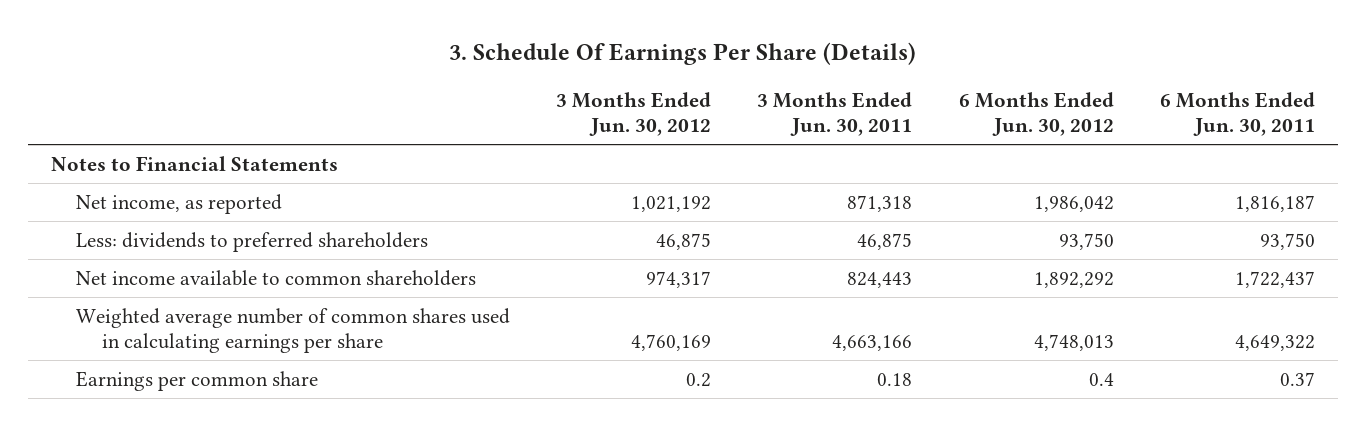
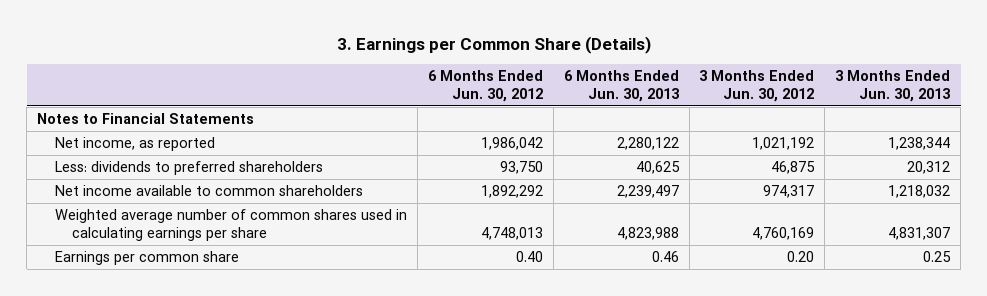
[448,42,916,66] 3. Schedule Of Earnings Per Share (Details) -> [336,35,651,54] 3. Earnings per Common Share (Details)
[757,91,913,137] 3 Months Ended Jun. 30, 2011 -> none
[1159,91,1315,137] 6 Months Ended Jun. 30, 2011 -> none
none -> [563,70,679,103] 6 Months Ended Jun. 30, 2013
none -> [835,70,951,103] 3 Months Ended Jun. 30, 2013
[686,372,712,387] 0.2 -> [787,251,815,263] 0.20
[1088,372,1114,386] 0.4 -> [515,251,543,263] 0.40

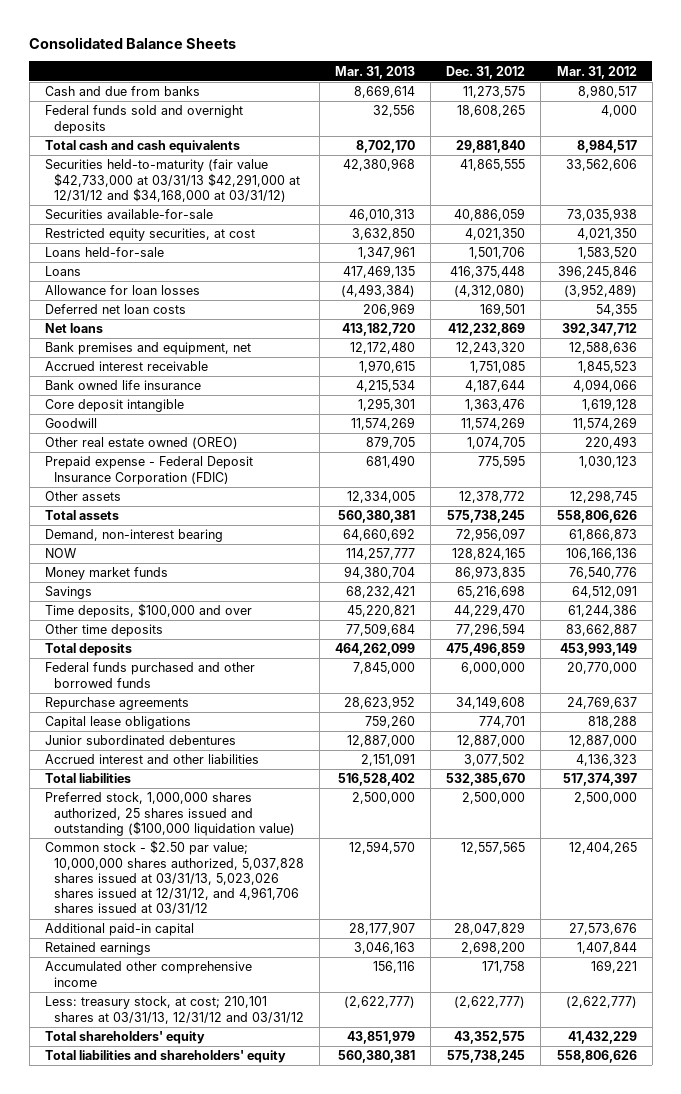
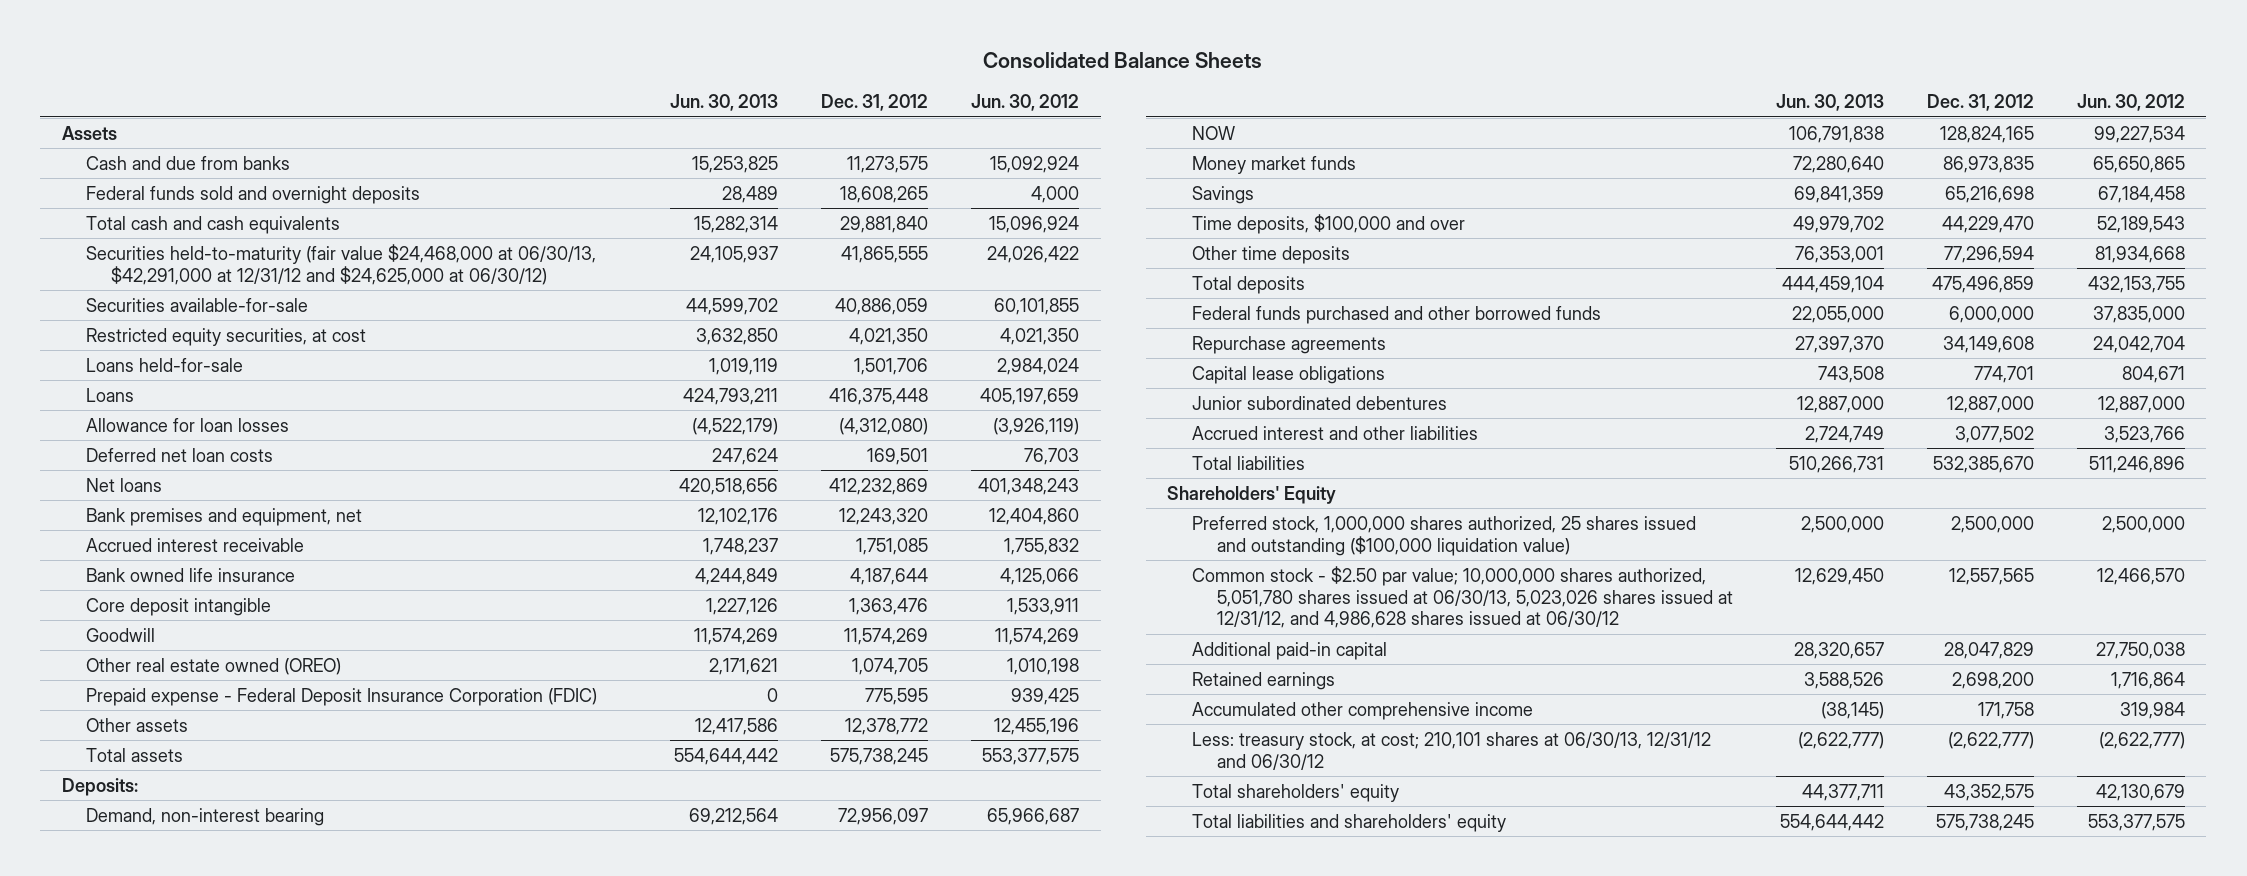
[334,65,415,79] Mar. 31, 2013 -> none
[556,65,637,79] Mar. 31, 2012 -> none
none -> [670,94,779,112] Jun. 30, 2013
none -> [971,94,1080,112] Jun. 30, 2012
none -> [61,125,117,140] Assets
[44,159,300,202] Securities held-to-maturity (fair value $42,733,000 at 03/31/13 $42,291,000 at 12/31/12 and $34,168,000 at 03/31/12) -> [86,243,597,285] Securities held-to-maturity (fair value $24,468,000 at 06/30/13, $42,291,000 at 12/31/12 and $24,625,000 at 06/30/12)
none -> [61,777,138,796] Deposits:
none -> [1167,485,1337,504] Shareholders' Equity
[44,840,304,915] Common stock - $2.50 par value; 10,000,000 shares authorized, 5,037,828 shares issued at 03/31/13, 5,023,026 shares issued at 12/31/12, and 4,961,706 shares issued at 03/31/12 -> [1192,565,1734,629] Common stock - $2.50 par value; 10,000,000 shares authorized, 5,051,780 shares issued at 06/30/13, 5,023,026 shares issued at 12/31/12, and 4,986,628 shares issued at 06/30/12
[44,996,304,1024] Less: treasury stock, at cost; 210,101 shares at 03/31/13, 12/31/12 and 03/31/12 -> [1192,731,1712,770] Less: treasury stock, at cost; 210,101 shares at 06/30/13, 12/31/12 and 06/30/12

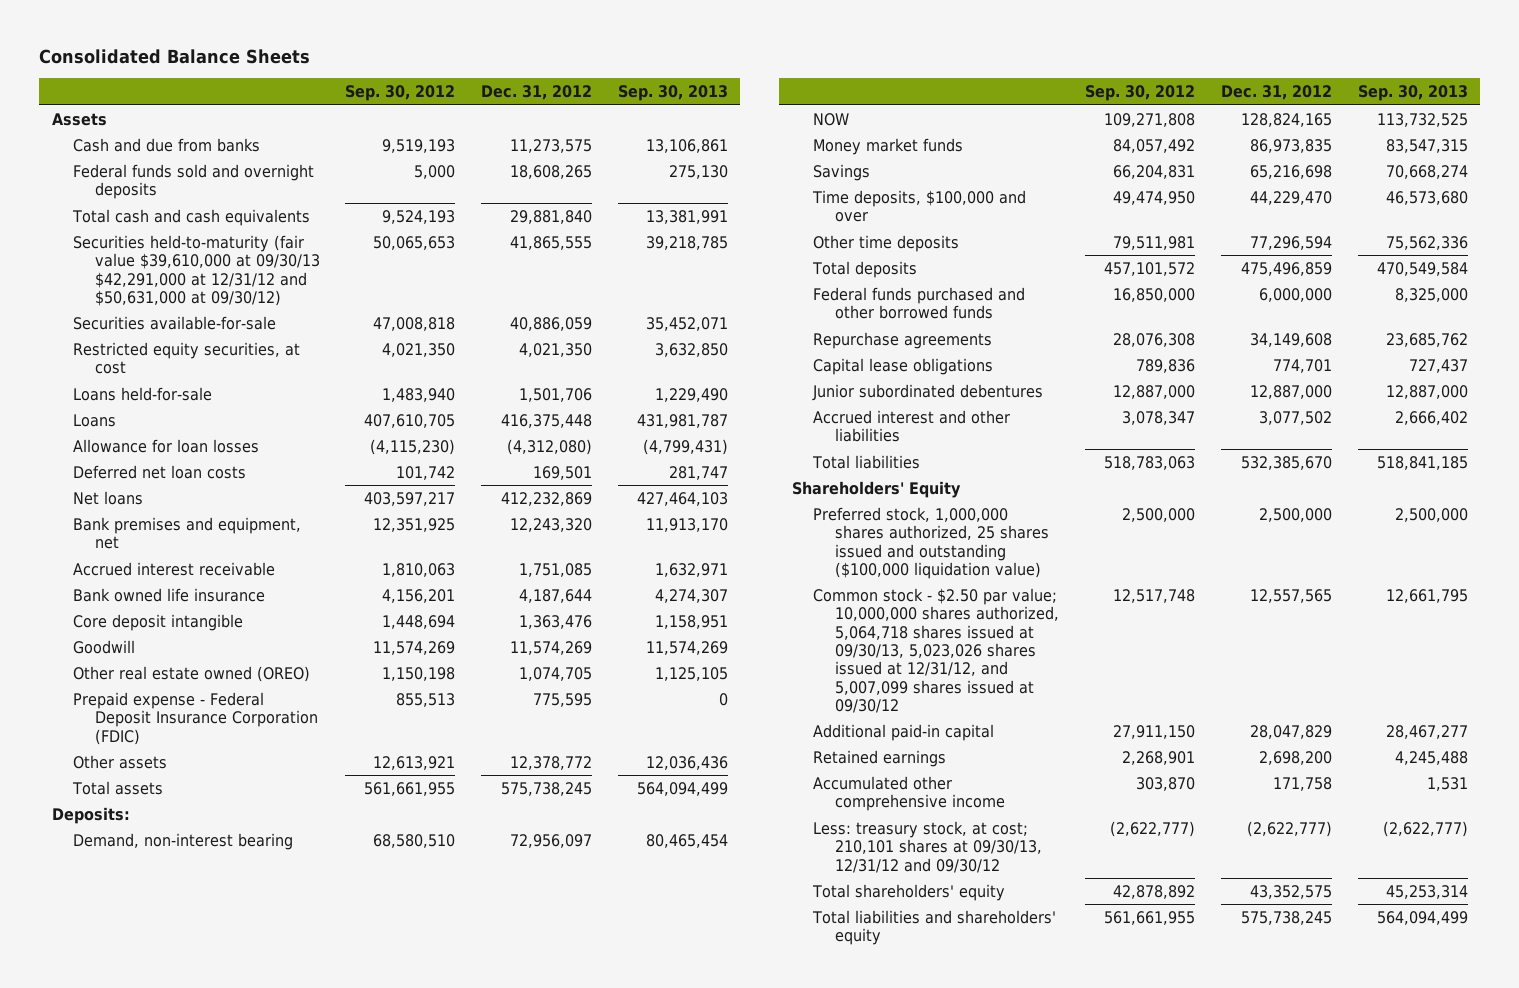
[670,94,779,112] Jun. 30, 2013 -> none
[971,94,1080,112] Jun. 30, 2012 -> none
none -> [345,85,456,102] Sep. 30, 2012
none -> [617,85,728,102] Sep. 30, 2013
[86,243,597,285] Securities held-to-maturity (fair value $24,468,000 at 06/30/13, $42,291,000 at 12/31/12 and $24,625,000 at 06/30/12) -> [73,234,320,306] Securities held-to-maturity (fair value $39,610,000 at 09/30/13 $42,291,000 at 12/31/12 and $50,631,000 at 09/30/12)
[1192,565,1734,629] Common stock - $2.50 par value; 10,000,000 shares authorized, 5,051,780 shares issued at 06/30/13, 5,023,026 shares issued at 12/31/12, and 4,986,628 shares issued at 06/30/12 -> [813,587,1059,713] Common stock - $2.50 par value; 10,000,000 shares authorized, 5,064,718 shares issued at 09/30/13, 5,023,026 shares issued at 12/31/12, and 5,007,099 shares issued at 09/30/12
[1192,731,1712,770] Less: treasury stock, at cost; 210,101 shares at 06/30/13, 12/31/12 and 06/30/12 -> [813,820,1042,873] Less: treasury stock, at cost; 210,101 shares at 09/30/13, 12/31/12 and 09/30/12

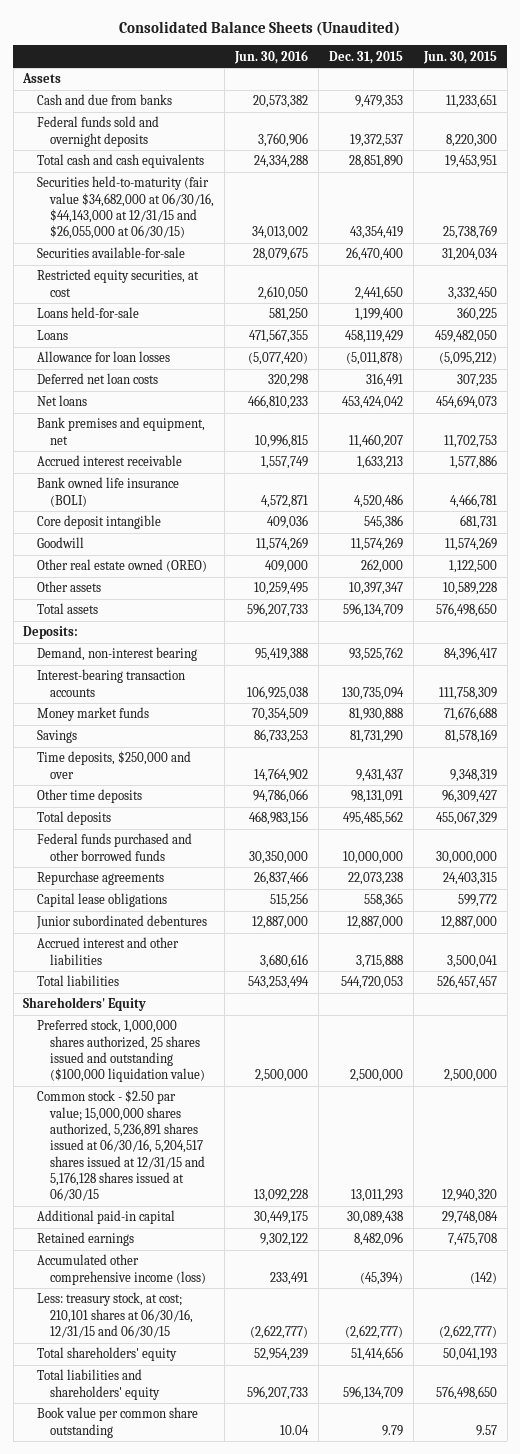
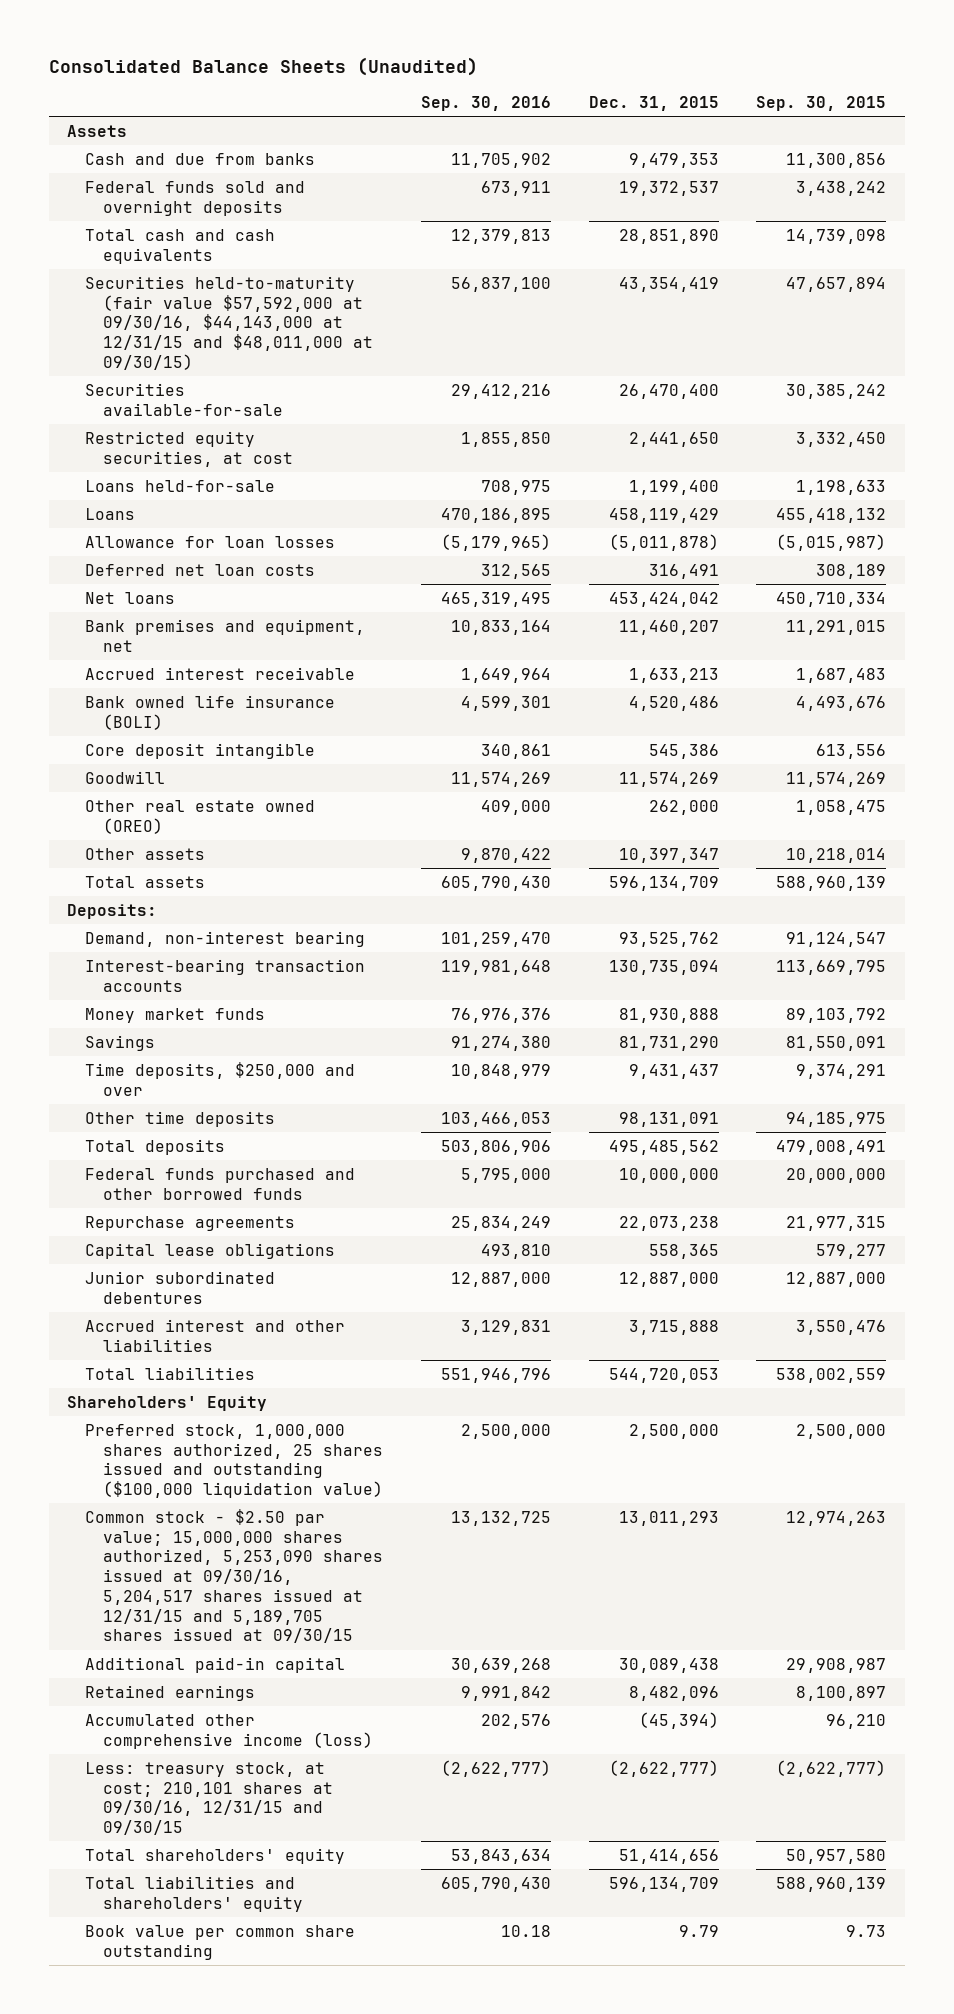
[234,49,309,64] Jun. 30, 2016 -> none
[422,50,497,64] Jun. 30, 2015 -> none
none -> [421,96,552,112] Sep. 30, 2016
none -> [756,96,887,112] Sep. 30, 2015
[36,176,215,240] Securities held-to-maturity (fair value $34,682,000 at 06/30/16, $44,143,000 at 12/31/15 and $26,055,000 at 06/30/15) -> [85,275,374,370] Securities held-to-maturity (fair value $57,592,000 at 09/30/16, $44,143,000 at 12/31/15 and $48,011,000 at 09/30/15)
[36,1090,206,1202] Common stock - $2.50 par value; 15,000,000 shares authorized, 5,236,891 shares issued at 06/30/16, 5,204,517 shares issued at 12/31/15 and 5,176,128 shares issued at 06/30/15 -> [85,1508,384,1644] Common stock - $2.50 par value; 15,000,000 shares authorized, 5,253,090 shares issued at 09/30/16, 5,204,517 shares issued at 12/31/15 and 5,189,705 shares issued at 09/30/15
[36,1292,194,1338] Less: treasury stock, at cost; 210,101 shares at 06/30/16, 12/31/15 and 06/30/15 -> [85,1761,334,1836] Less: treasury stock, at cost; 210,101 shares at 09/30/16, 12/31/15 and 09/30/15

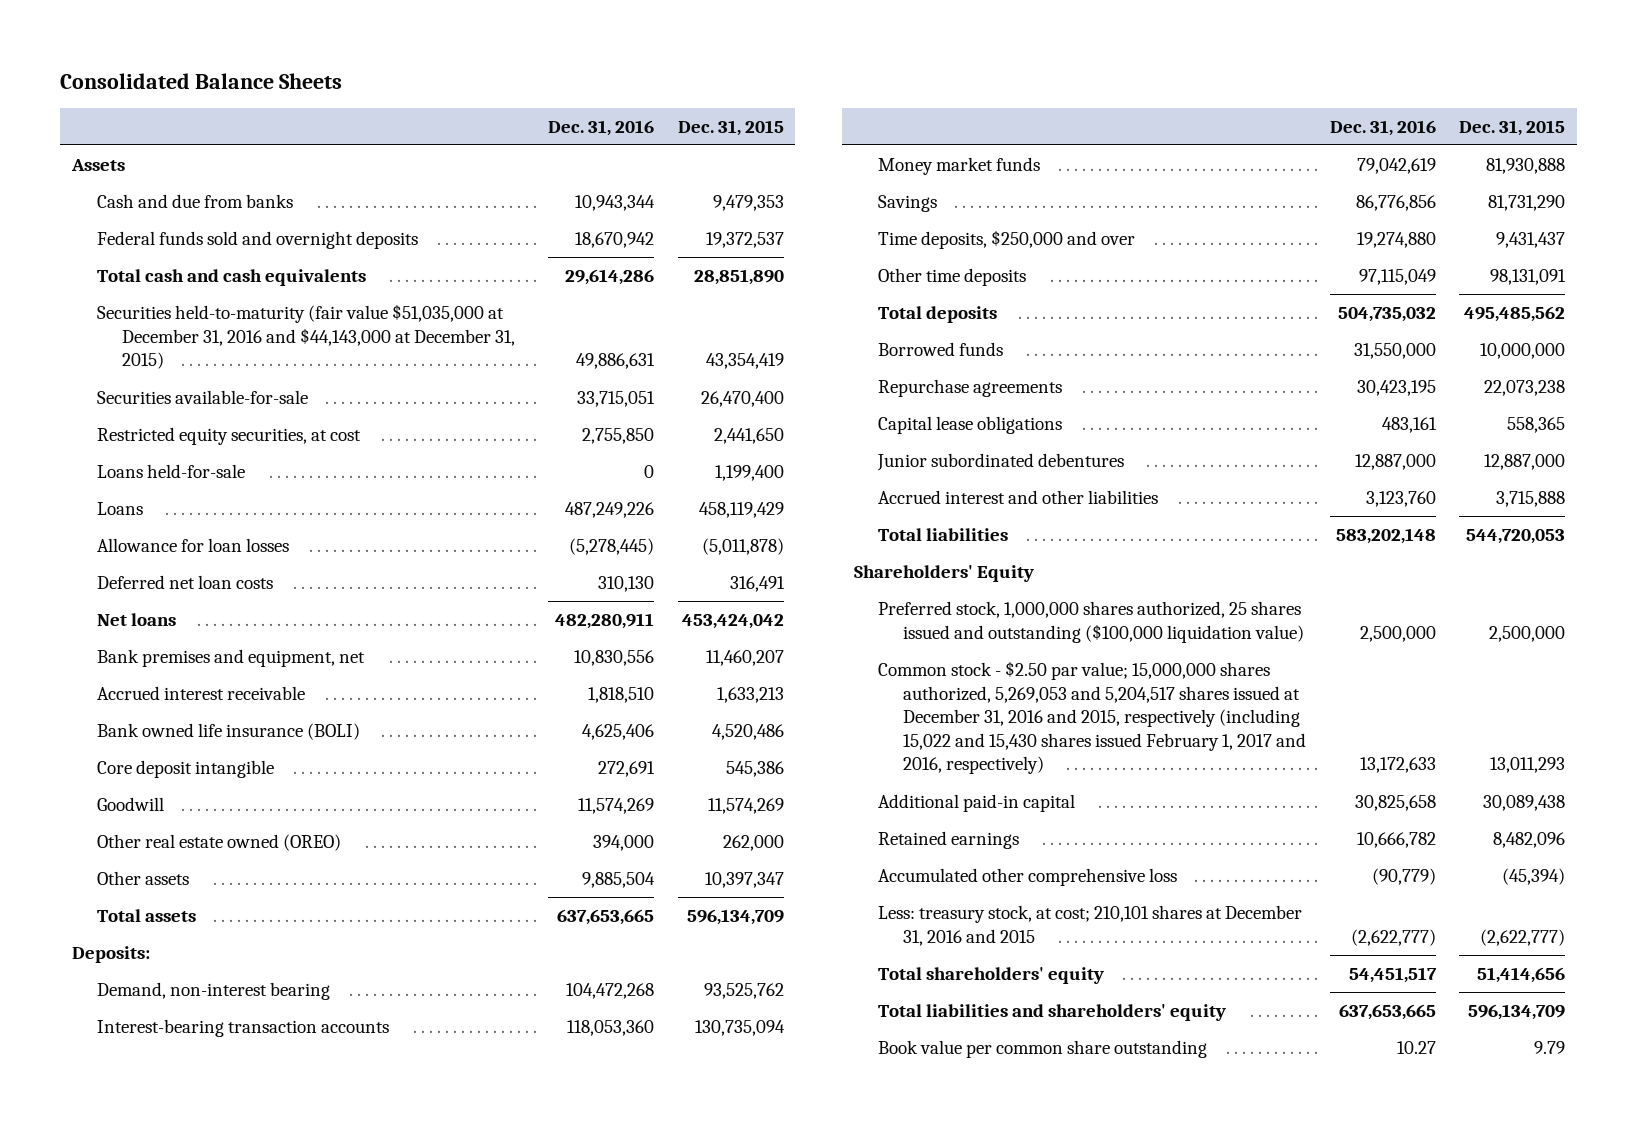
[48,56,478,76] Consolidated Balance Sheets (Unaudited) -> [60,72,343,89] Consolidated Balance Sheets
[421,96,552,112] Sep. 30, 2016 -> none
[756,96,887,112] Sep. 30, 2015 -> none
none -> [548,119,655,136] Dec. 31, 2016
[85,275,374,370] Securities held-to-maturity (fair value $57,592,000 at 09/30/16, $44,143,000 at 12/31/15 and $48,011,000 at 09/30/15) -> [96,304,515,370] Securities held-to-maturity (fair value $51,035,000 at December 31, 2016 and $44,143,000 at December 31, 2015)
[85,1167,356,1200] Federal funds purchased and other borrowed funds -> [878,342,1004,357] Borrowed funds
[85,1508,384,1644] Common stock - $2.50 par value; 15,000,000 shares authorized, 5,253,090 shares issued at 09/30/16, 5,204,517 shares issued at 12/31/15 and 5,189,705 shares issued at 09/30/15 -> [878,661,1307,775] Common stock - $2.50 par value; 15,000,000 shares authorized, 5,269,053 and 5,204,517 shares issued at December 31, 2016 and 2015, respectively (including 15,022 and 15,430 shares issued February 1, 2017 and 2016, respectively)
[85,1713,374,1749] Accumulated other comprehensive income (loss) -> [878,868,1178,887] Accumulated other comprehensive loss
[85,1761,334,1836] Less: treasury stock, at cost; 210,101 shares at 09/30/16, 12/31/15 and 09/30/15 -> [878,905,1303,946] Less: treasury stock, at cost; 210,101 shares at December 31, 2016 and 2015

